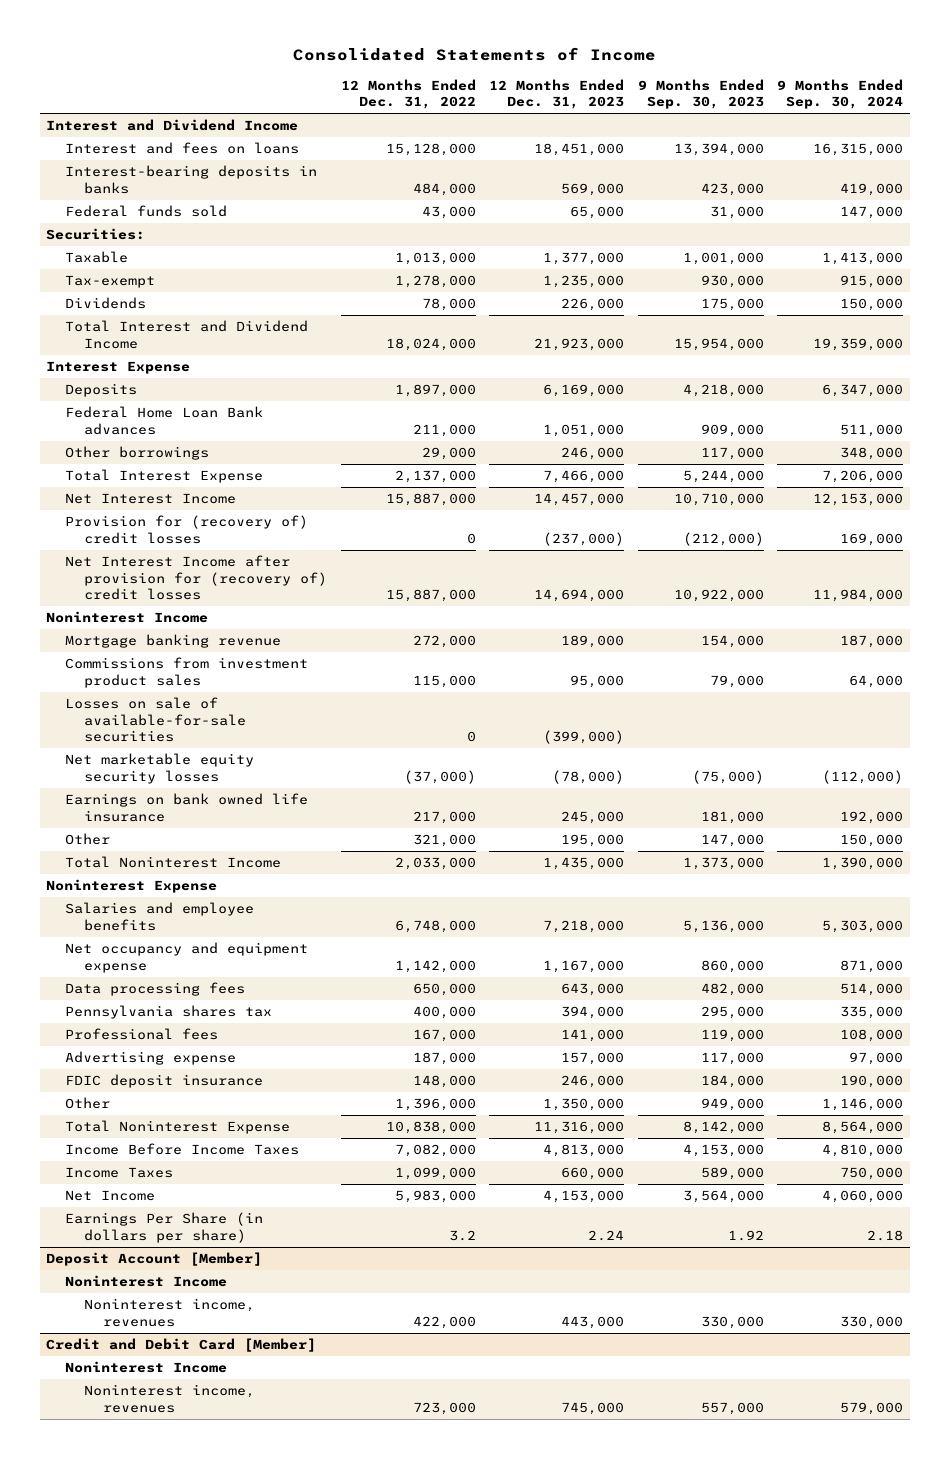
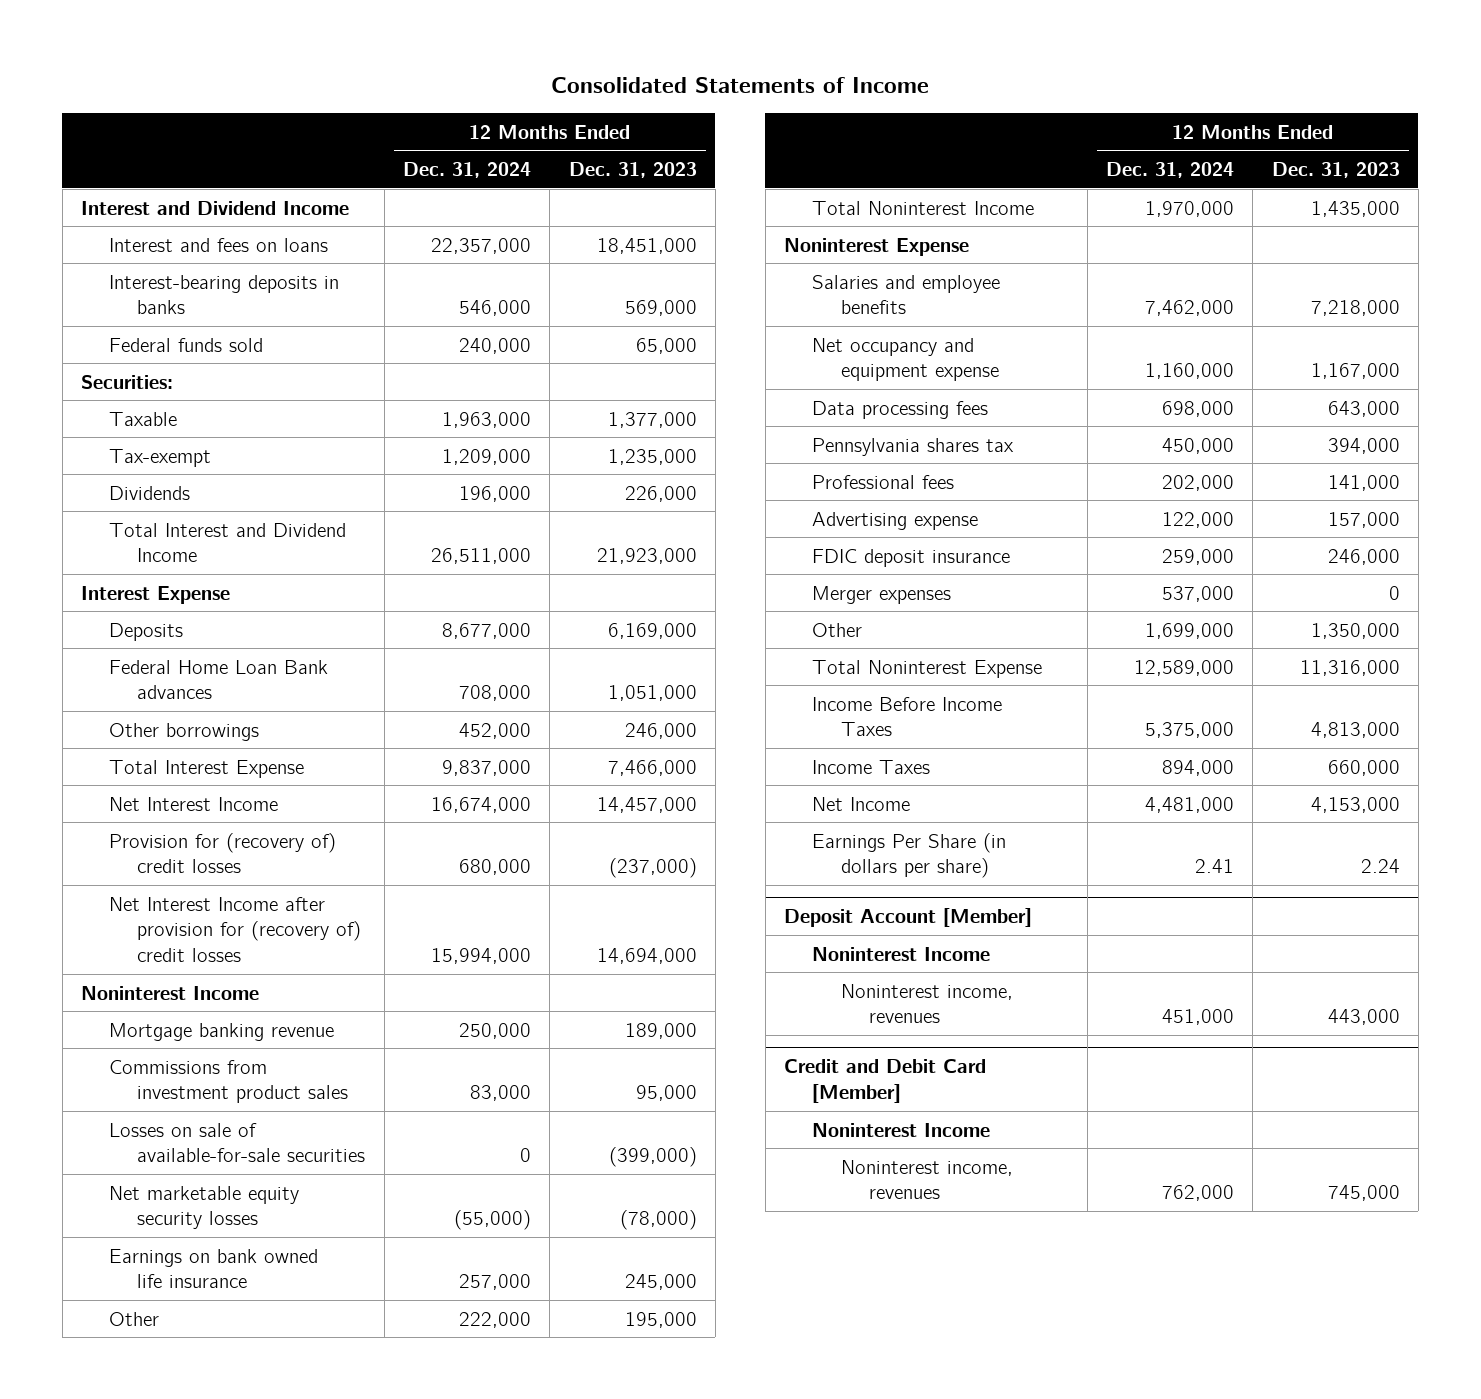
[340,78,476,110] 12 Months Ended Dec. 31, 2022 -> none
[637,78,764,110] 9 Months Ended Sep. 30, 2023 -> none
[777,78,904,110] 9 Months Ended Sep. 30, 2024 -> none
none -> [403,161,532,178] Dec. 31, 2024
none -> [812,585,952,604] Merger expenses

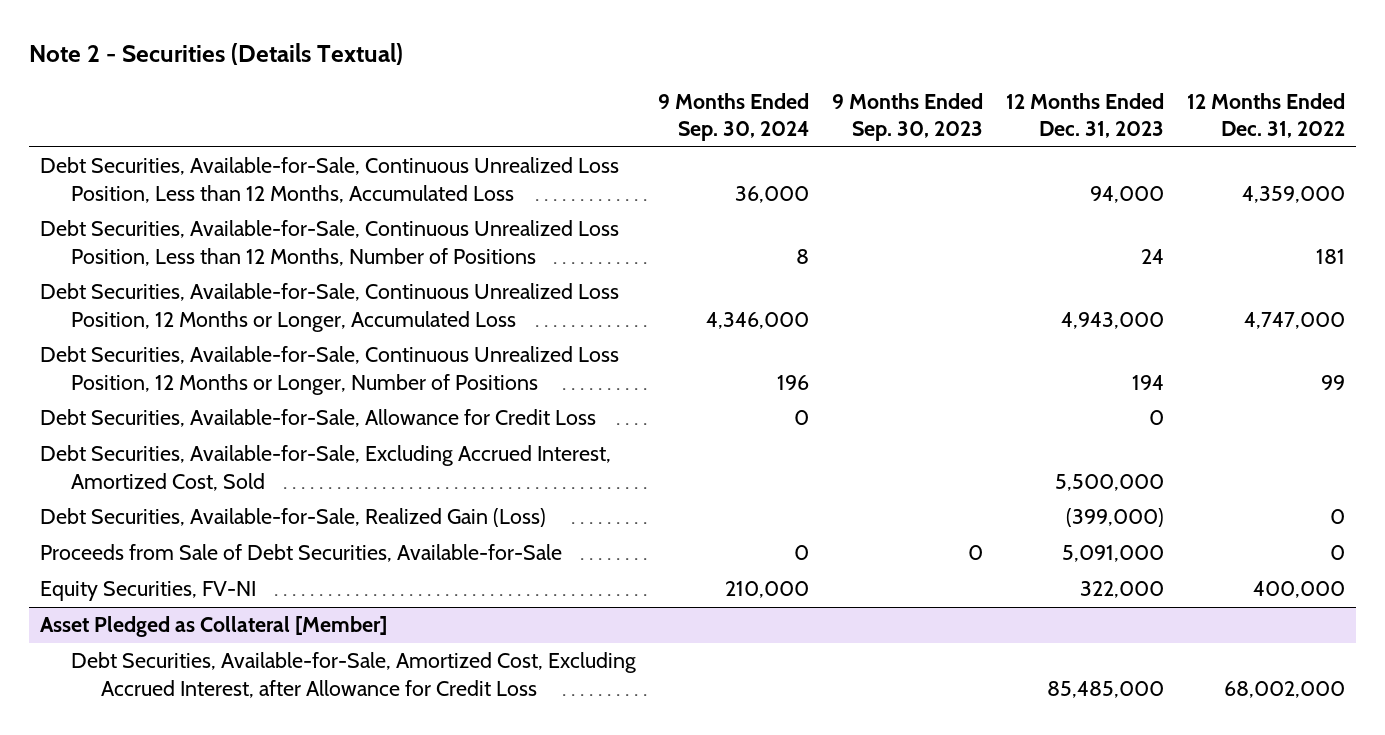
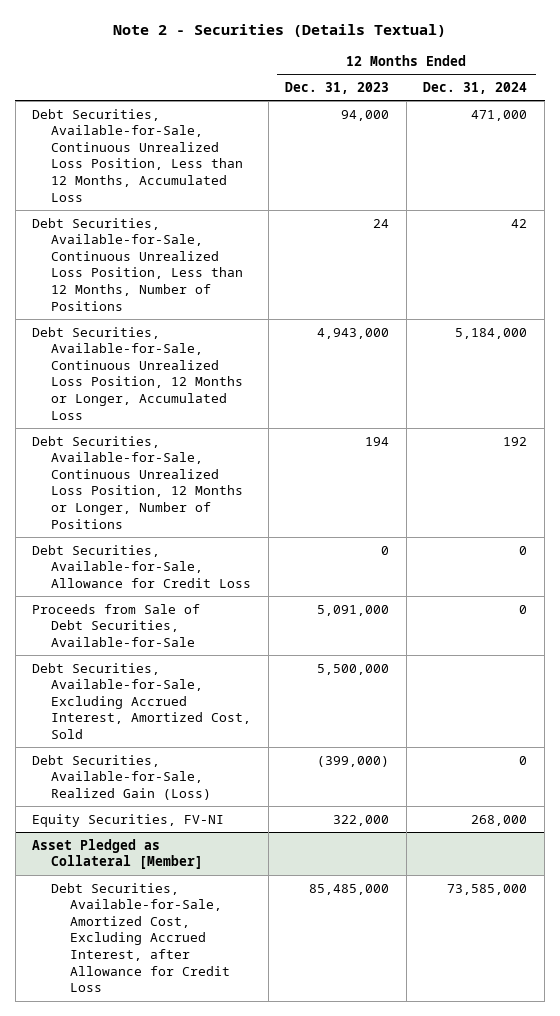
[658,93,810,142] 9 Months Ended Sep. 30, 2024 -> none
[832,93,984,142] 9 Months Ended Sep. 30, 2023 -> none
[1186,93,1345,139] 12 Months Ended Dec. 31, 2022 -> none
none -> [423,81,528,94] Dec. 31, 2024
[40,544,563,563] Proceeds from Sale of Debt Securities, Available-for-Sale -> [32,603,201,647] Proceeds from Sale of Debt Securities, Available-for-Sale

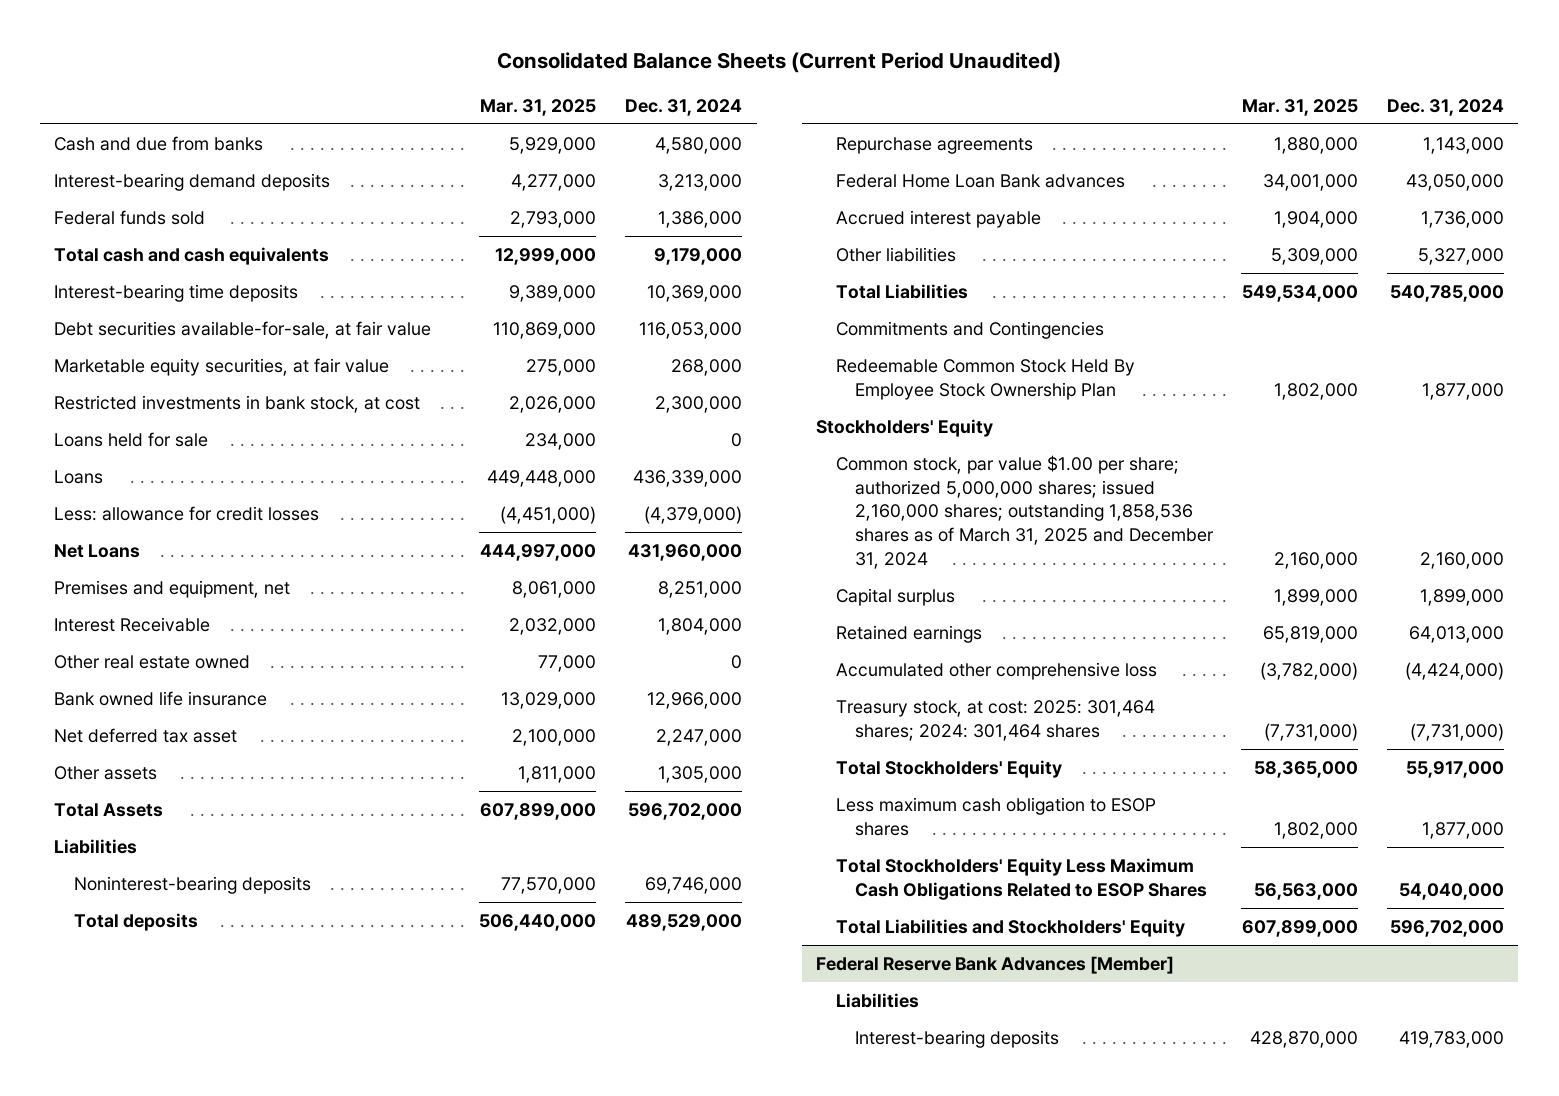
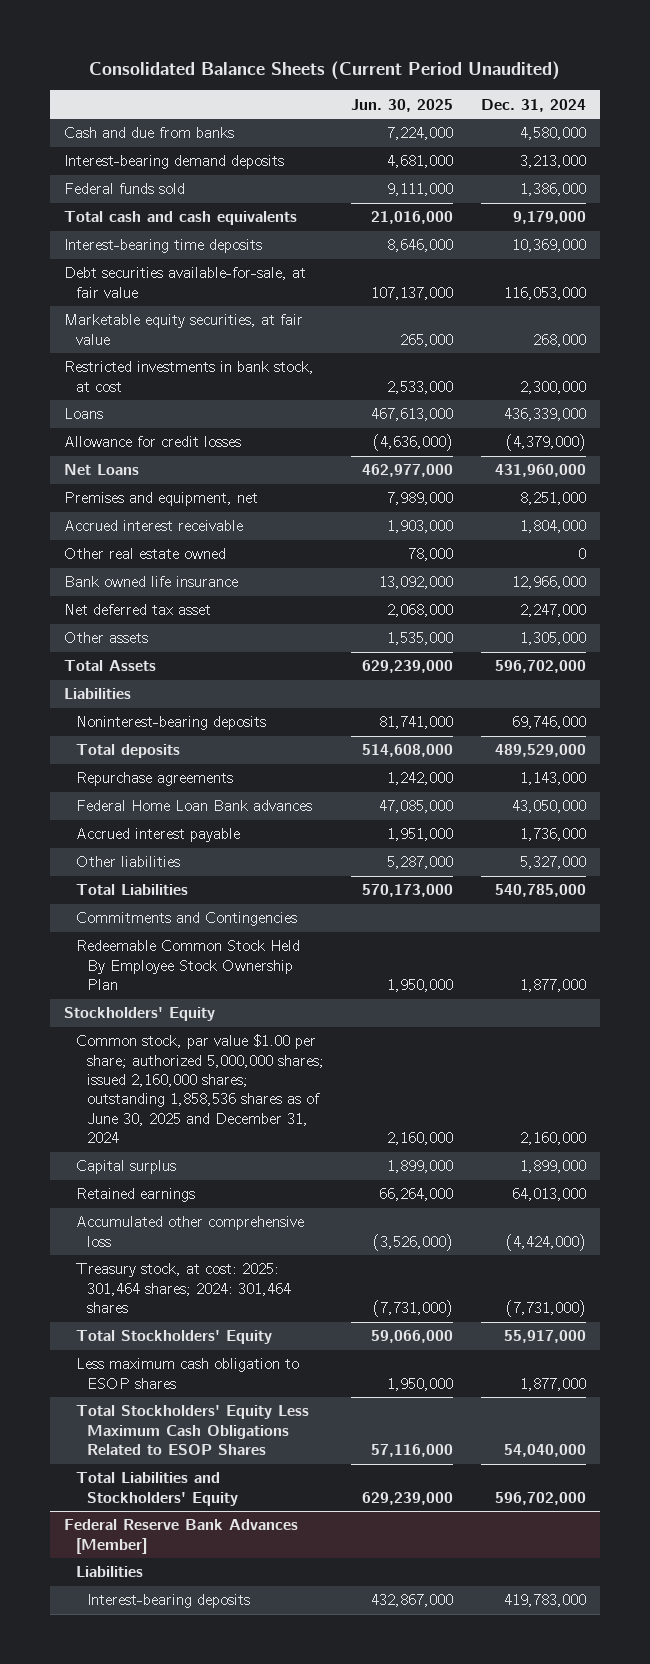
[480,98,597,116] Mar. 31, 2025 -> none
none -> [351,98,454,112] Jun. 30, 2025
[54,431,209,447] Loans held for sale -> none
[54,505,320,521] Less: allowance for credit losses -> [64,436,242,448] Allowance for credit losses
[54,616,211,632] Interest Receivable -> [64,520,244,532] Accrued interest receivable
[835,454,1214,569] Common stock, par value $1.00 per share; authorized 5,000,000 shares; issued 2,160,000 shares; outstanding 1,858,536 shares as of March 31, 2025 and December 31, 2024 -> [75,1034,324,1143] Common stock, par value $1.00 per share; authorized 5,000,000 shares; issued 2,160,000 shares; outstanding 1,858,536 shares as of June 30, 2025 and December 31, 2024

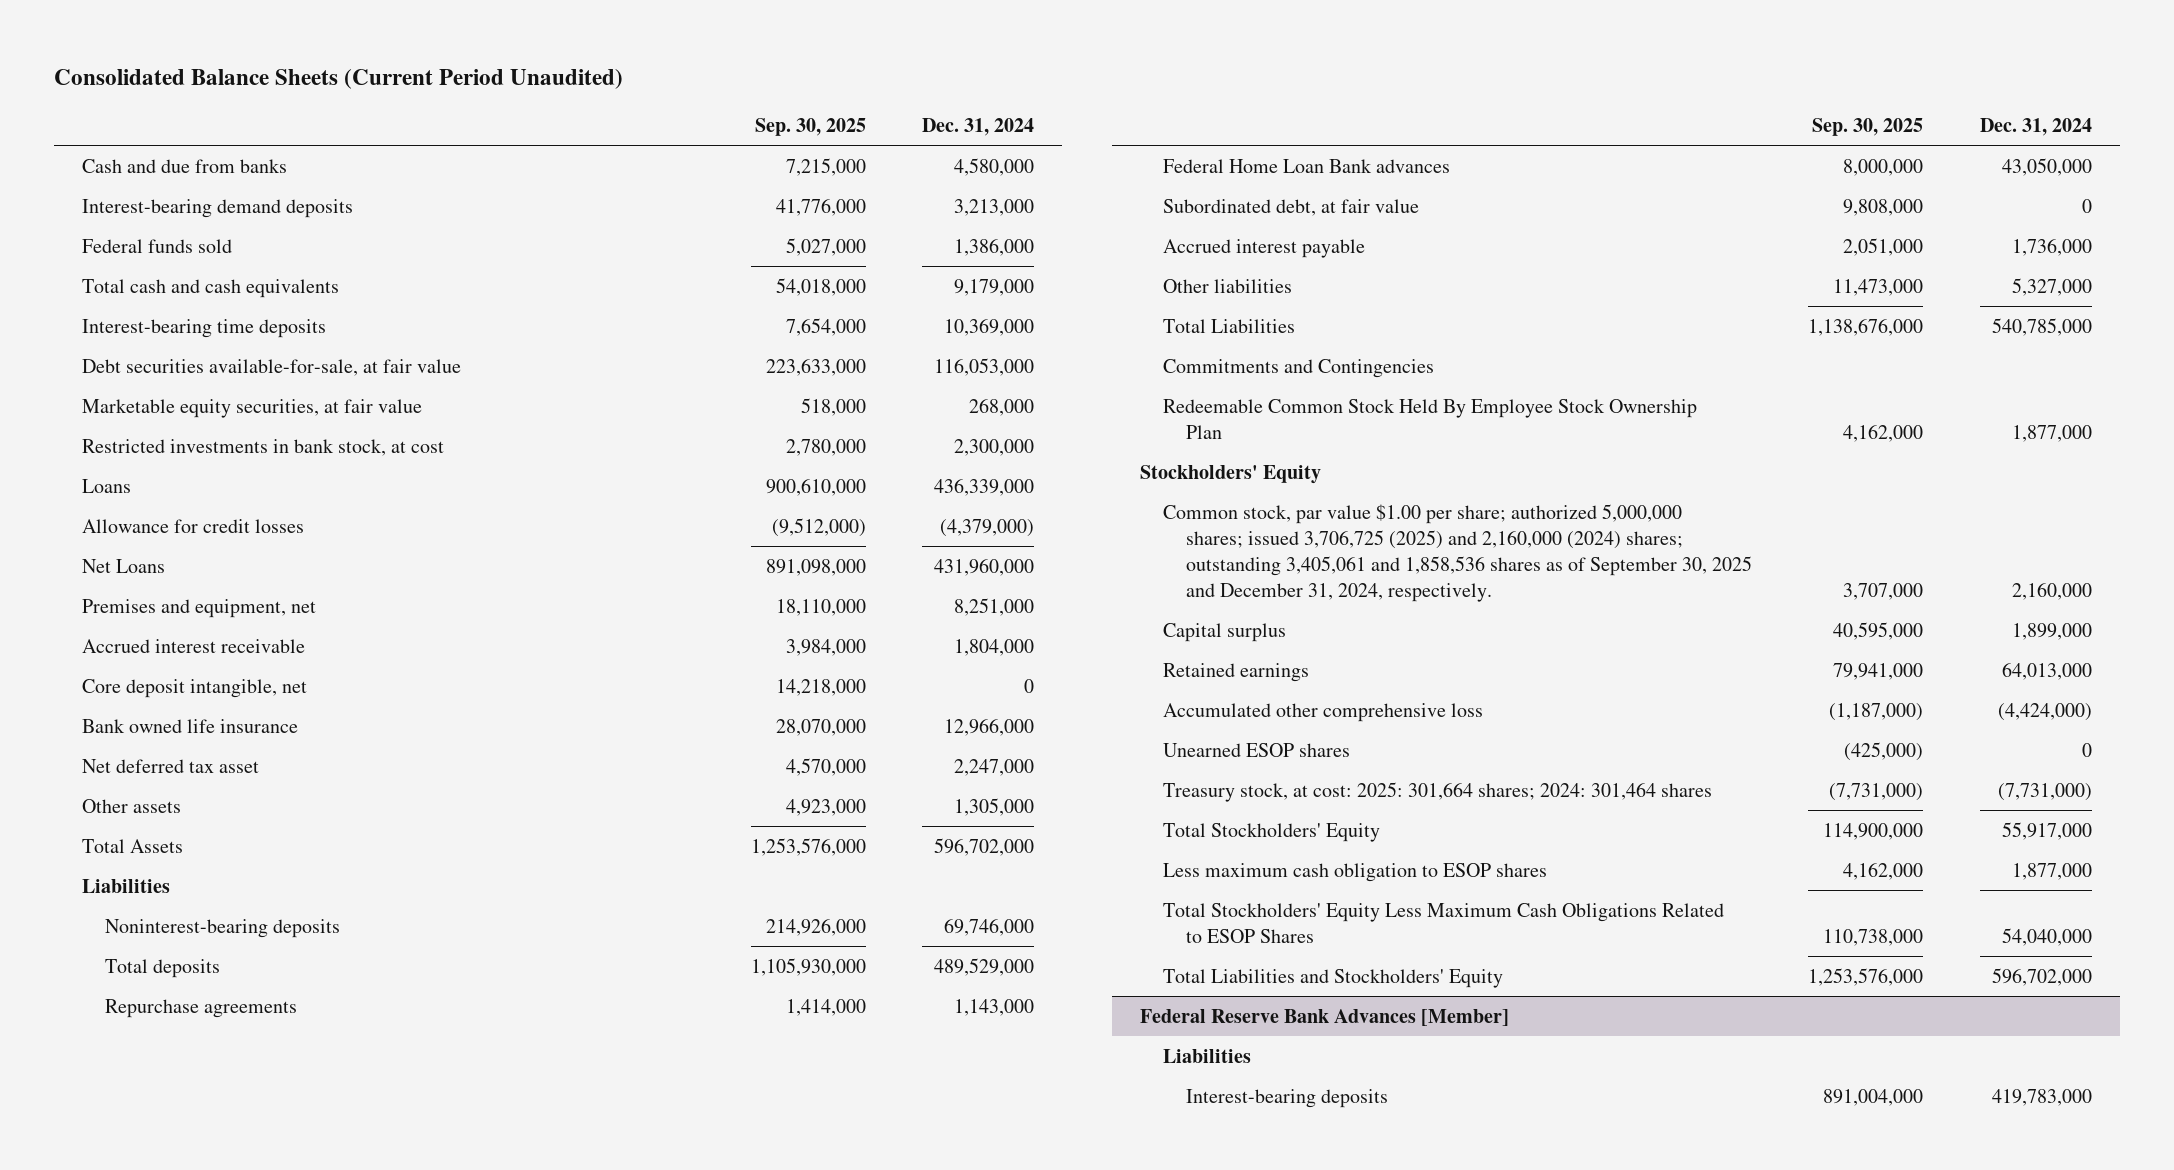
[351,98,454,112] Jun. 30, 2025 -> none
none -> [754,117,866,136] Sep. 30, 2025
[64,548,227,560] Other real estate owned -> none
none -> [82,678,308,698] Core deposit intangible, net
none -> [1163,198,1420,216] Subordinated debt, at fair value
[75,1034,324,1143] Common stock, par value $1.00 per share; authorized 5,000,000 shares; issued 2,160,000 shares; outstanding 1,858,536 shares as of June 30, 2025 and December 31, 2024 -> [1163,503,1753,602] Common stock, par value $1.00 per share; authorized 5,000,000 shares; issued 3,706,725 (2025) and 2,160,000 (2024) shares; outstanding 3,405,061 and 1,858,536 shares as of September 30, 2025 and December 31, 2024, respectively.
none -> [1163,742,1351,757] Unearned ESOP shares
[75,1263,291,1314] Treasury stock, at cost: 2025: 301,464 shares; 2024: 301,464 shares -> [1163,781,1713,802] Treasury stock, at cost: 2025: 301,664 shares; 2024: 301,464 shares

